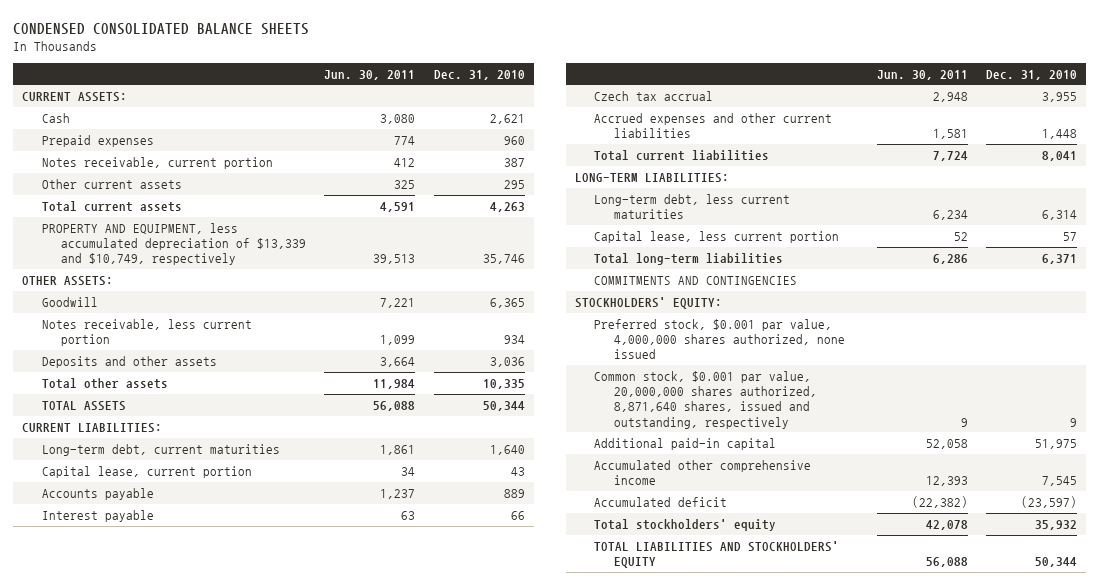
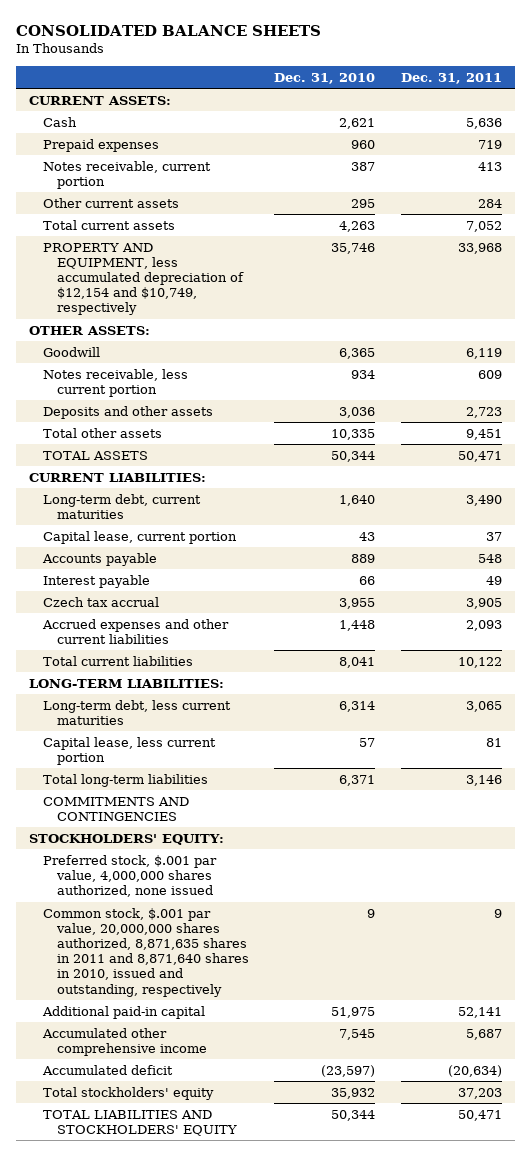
[13,22,310,35] CONDENSED CONSOLIDATED BALANCE SHEETS -> [16,24,322,36] CONSOLIDATED BALANCE SHEETS
[324,69,416,80] Jun. 30, 2011 -> none
none -> [400,72,502,84] Dec. 31, 2011
[41,222,307,266] PROPERTY AND EQUIPMENT, less accumulated depreciation of $13,339 and $10,749, respectively -> [42,242,245,316] PROPERTY AND EQUIPMENT, less accumulated depreciation of $12,154 and $10,749, respectively
[594,318,845,360] Preferred stock, $0.001 par value, 4,000,000 shares authorized, none issued -> [42,854,217,898] Preferred stock, $.001 par value, 4,000,000 shares authorized, none issued
[594,370,817,429] Common stock, $0.001 par value, 20,000,000 shares authorized, 8,871,640 shares, issued and outstanding, respectively -> [42,907,250,997] Common stock, $.001 par value, 20,000,000 shares authorized, 8,871,635 shares in 2011 and 8,871,640 shares in 2010, issued and outstanding, respectively

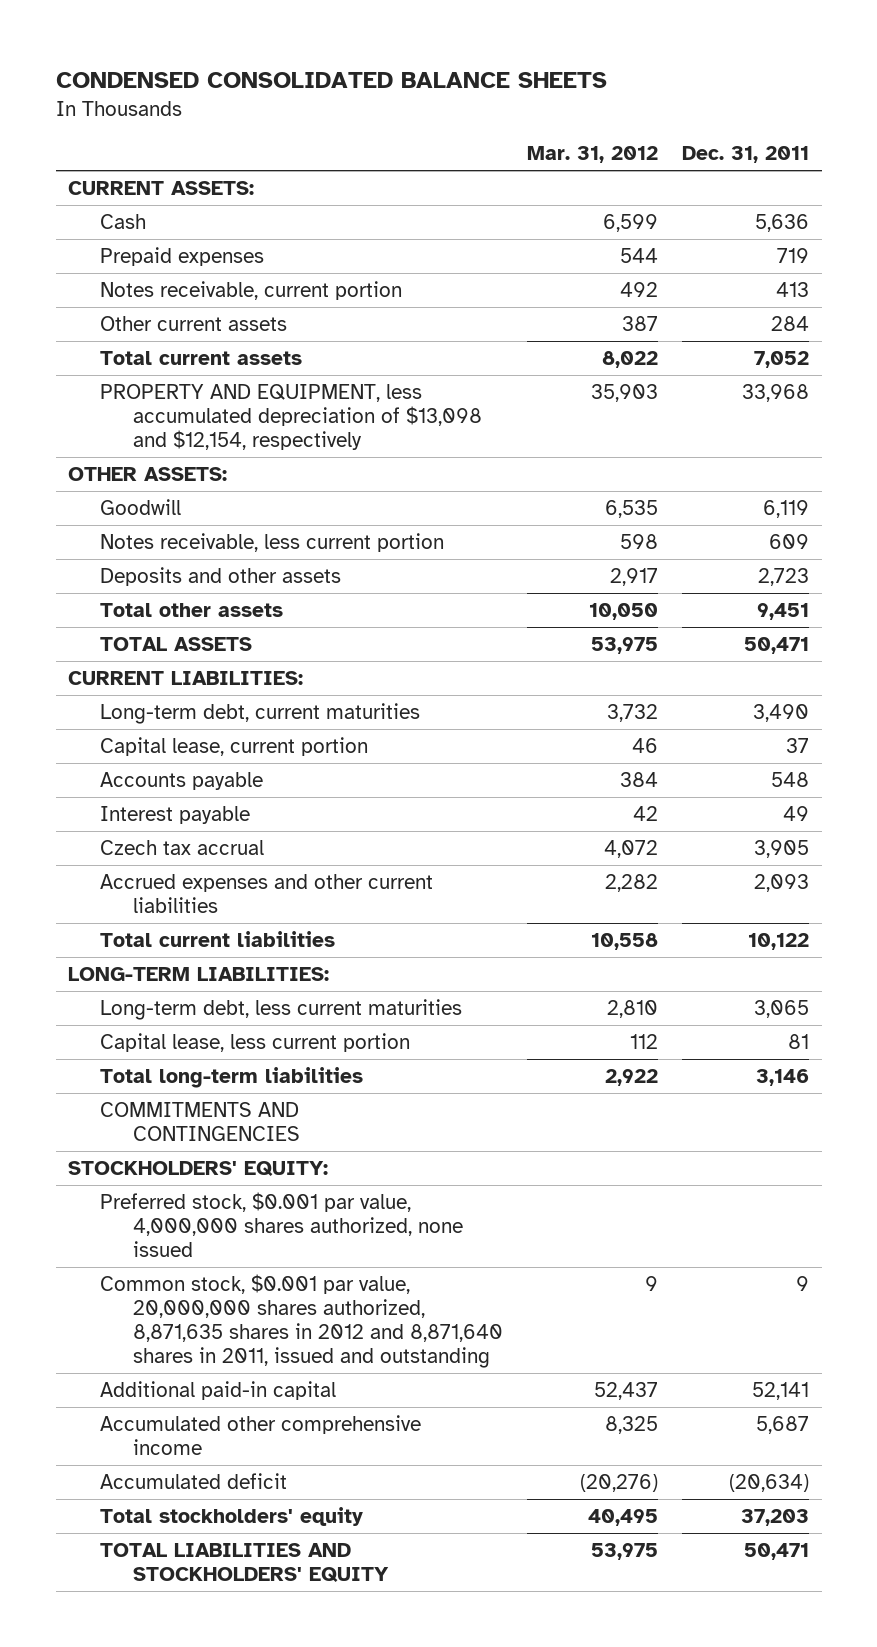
[16,24,322,36] CONSOLIDATED BALANCE SHEETS -> [55,71,607,88] CONDENSED CONSOLIDATED BALANCE SHEETS
[274,72,376,84] Dec. 31, 2010 -> none
none -> [527,146,659,164] Mar. 31, 2012
[42,242,245,316] PROPERTY AND EQUIPMENT, less accumulated depreciation of $12,154 and $10,749, respectively -> [100,383,482,451] PROPERTY AND EQUIPMENT, less accumulated depreciation of $13,098 and $12,154, respectively
[42,854,217,898] Preferred stock, $.001 par value, 4,000,000 shares authorized, none issued -> [100,1191,463,1258] Preferred stock, $0.001 par value, 4,000,000 shares authorized, none issued
[42,907,250,997] Common stock, $.001 par value, 20,000,000 shares authorized, 8,871,635 shares in 2011 and 8,871,640 shares in 2010, issued and outstanding, respectively -> [100,1273,503,1369] Common stock, $0.001 par value, 20,000,000 shares authorized, 8,871,635 shares in 2012 and 8,871,640 shares in 2011, issued and outstanding

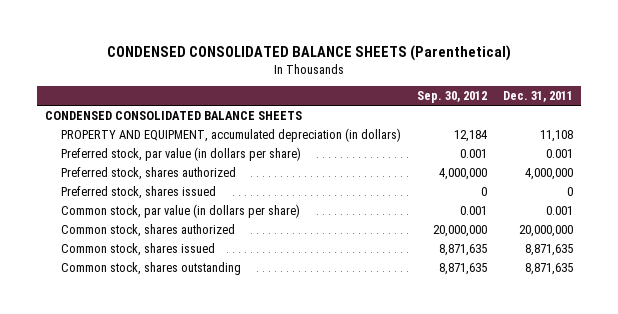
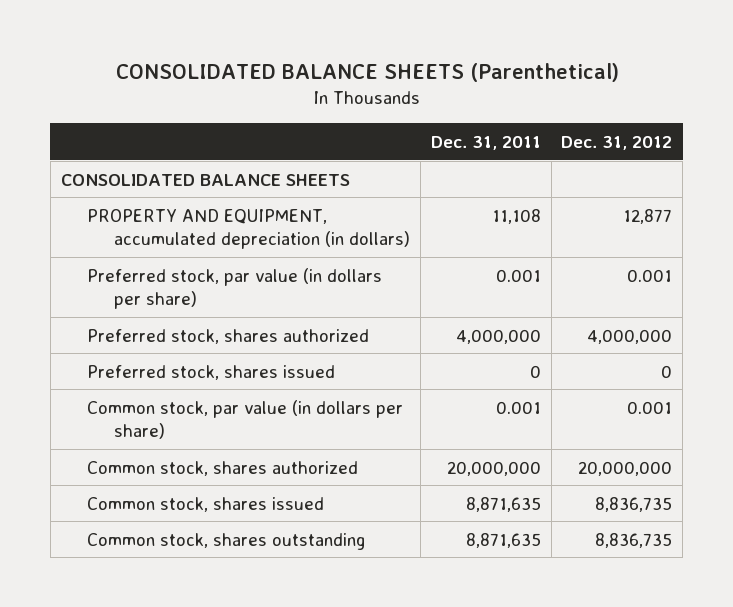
[107,44,512,61] CONDENSED CONSOLIDATED BALANCE SHEETS (Parenthetical) -> [115,63,619,83] CONSOLIDATED BALANCE SHEETS (Parenthetical)
[416,91,487,104] Sep. 30, 2012 -> none
none -> [561,135,673,150] Dec. 31, 2012
[45,110,303,120] CONDENSED CONSOLIDATED BALANCE SHEETS -> [60,173,350,186] CONSOLIDATED BALANCE SHEETS

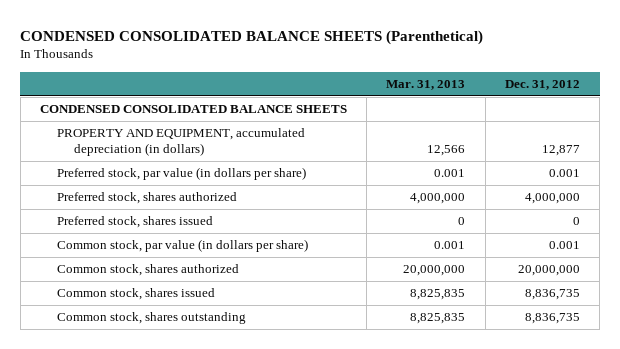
[115,63,619,83] CONSOLIDATED BALANCE SHEETS (Parenthetical) -> [20,29,484,45] CONDENSED CONSOLIDATED BALANCE SHEETS (Parenthetical)
[430,135,541,150] Dec. 31, 2011 -> none
none -> [386,80,466,91] Mar. 31, 2013
[60,173,350,186] CONSOLIDATED BALANCE SHEETS -> [39,105,347,114] CONDENSED CONSOLIDATED BALANCE SHEETS

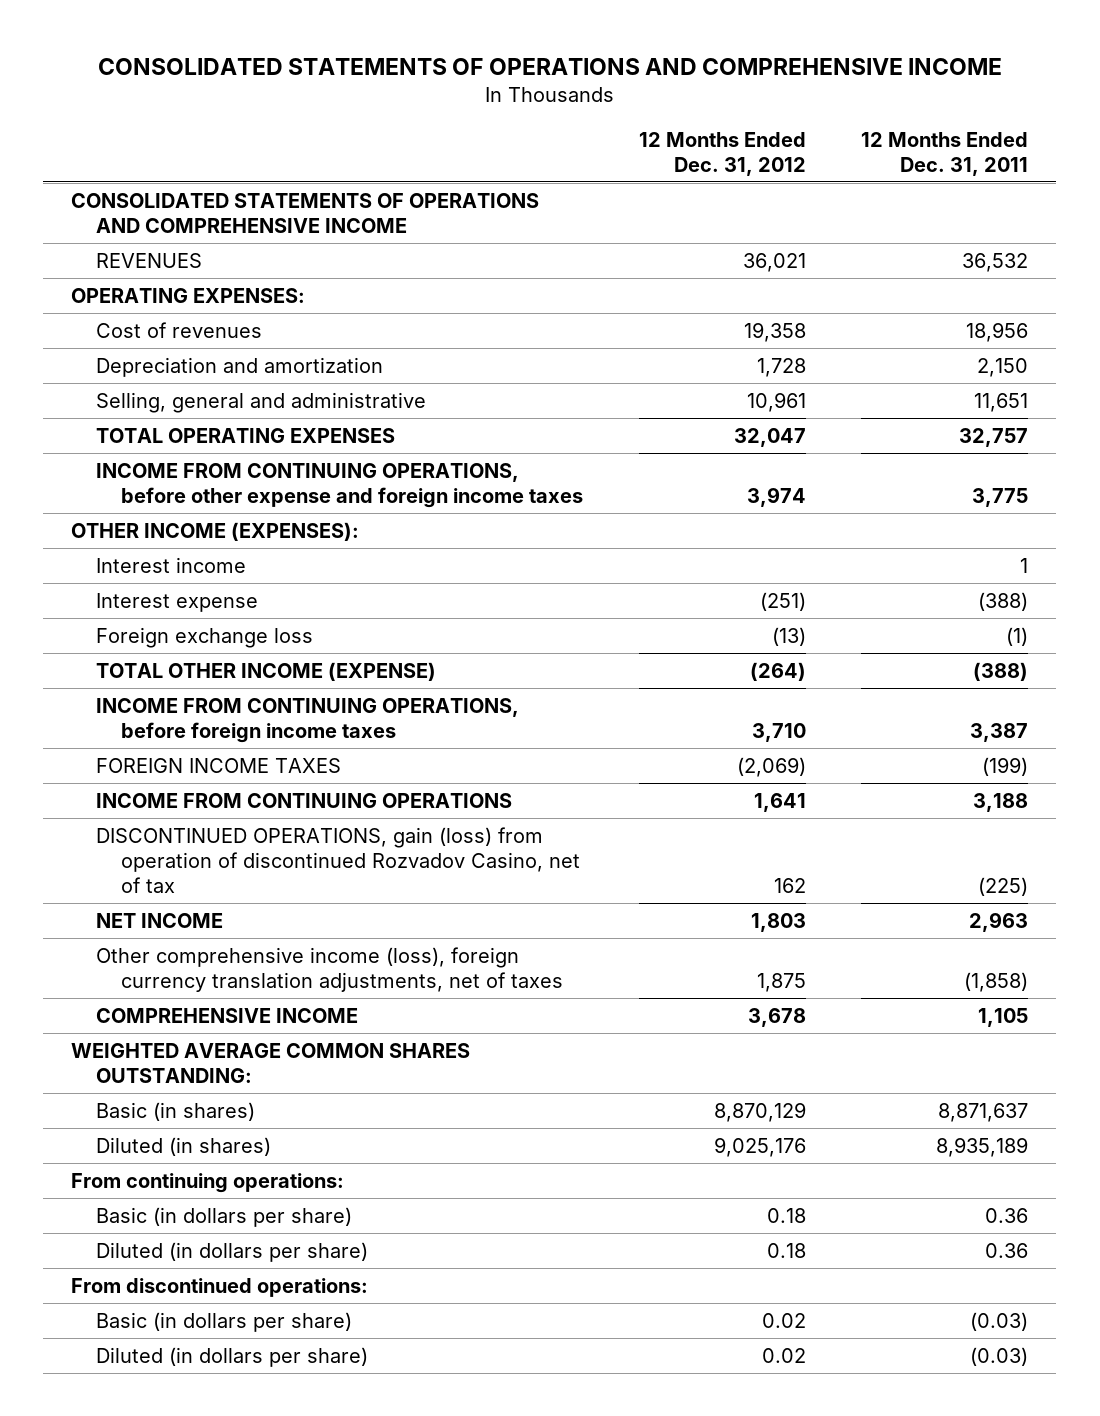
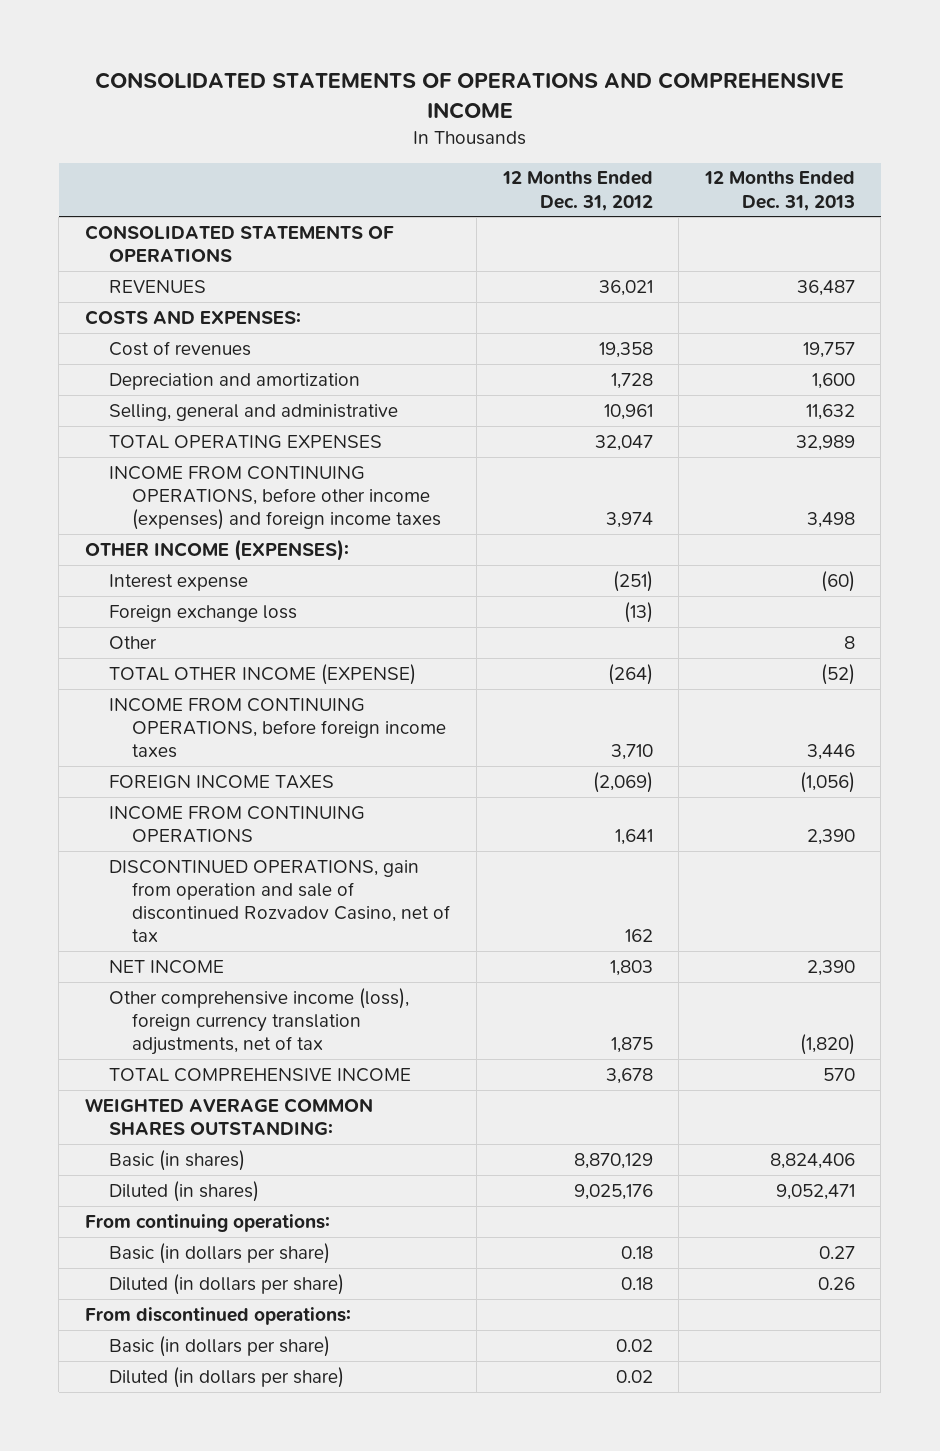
[861,131,1029,176] 12 Months Ended Dec. 31, 2011 -> none
none -> [703,171,855,211] 12 Months Ended Dec. 31, 2013
[71,192,540,233] CONSOLIDATED STATEMENTS OF OPERATIONS AND COMPREHENSIVE INCOME -> [84,224,394,262] CONSOLIDATED STATEMENTS OF OPERATIONS
[71,287,306,303] OPERATING EXPENSES: -> [84,309,301,325] COSTS AND EXPENSES:
[96,462,583,508] INCOME FROM CONTINUING OPERATIONS, before other expense and foreign income taxes -> [108,465,442,531] INCOME FROM CONTINUING OPERATIONS, before other income (expenses) and foreign income taxes
[96,556,247,573] Interest income -> none
none -> [108,635,157,649] Other
[96,826,580,893] DISCONTINUED OPERATIONS, gain (loss) from operation of discontinued Rozvadov Casino, net of tax -> [108,859,451,943] DISCONTINUED OPERATIONS, gain from operation and sale of discontinued Rozvadov Casino, net of tax
[96,946,563,992] Other comprehensive income (loss), foreign currency translation adjustments, net of taxes -> [108,987,409,1056] Other comprehensive income (loss), foreign currency translation adjustments, net of tax
[96,1007,359,1023] COMPREHENSIVE INCOME -> [108,1067,411,1082] TOTAL COMPREHENSIVE INCOME

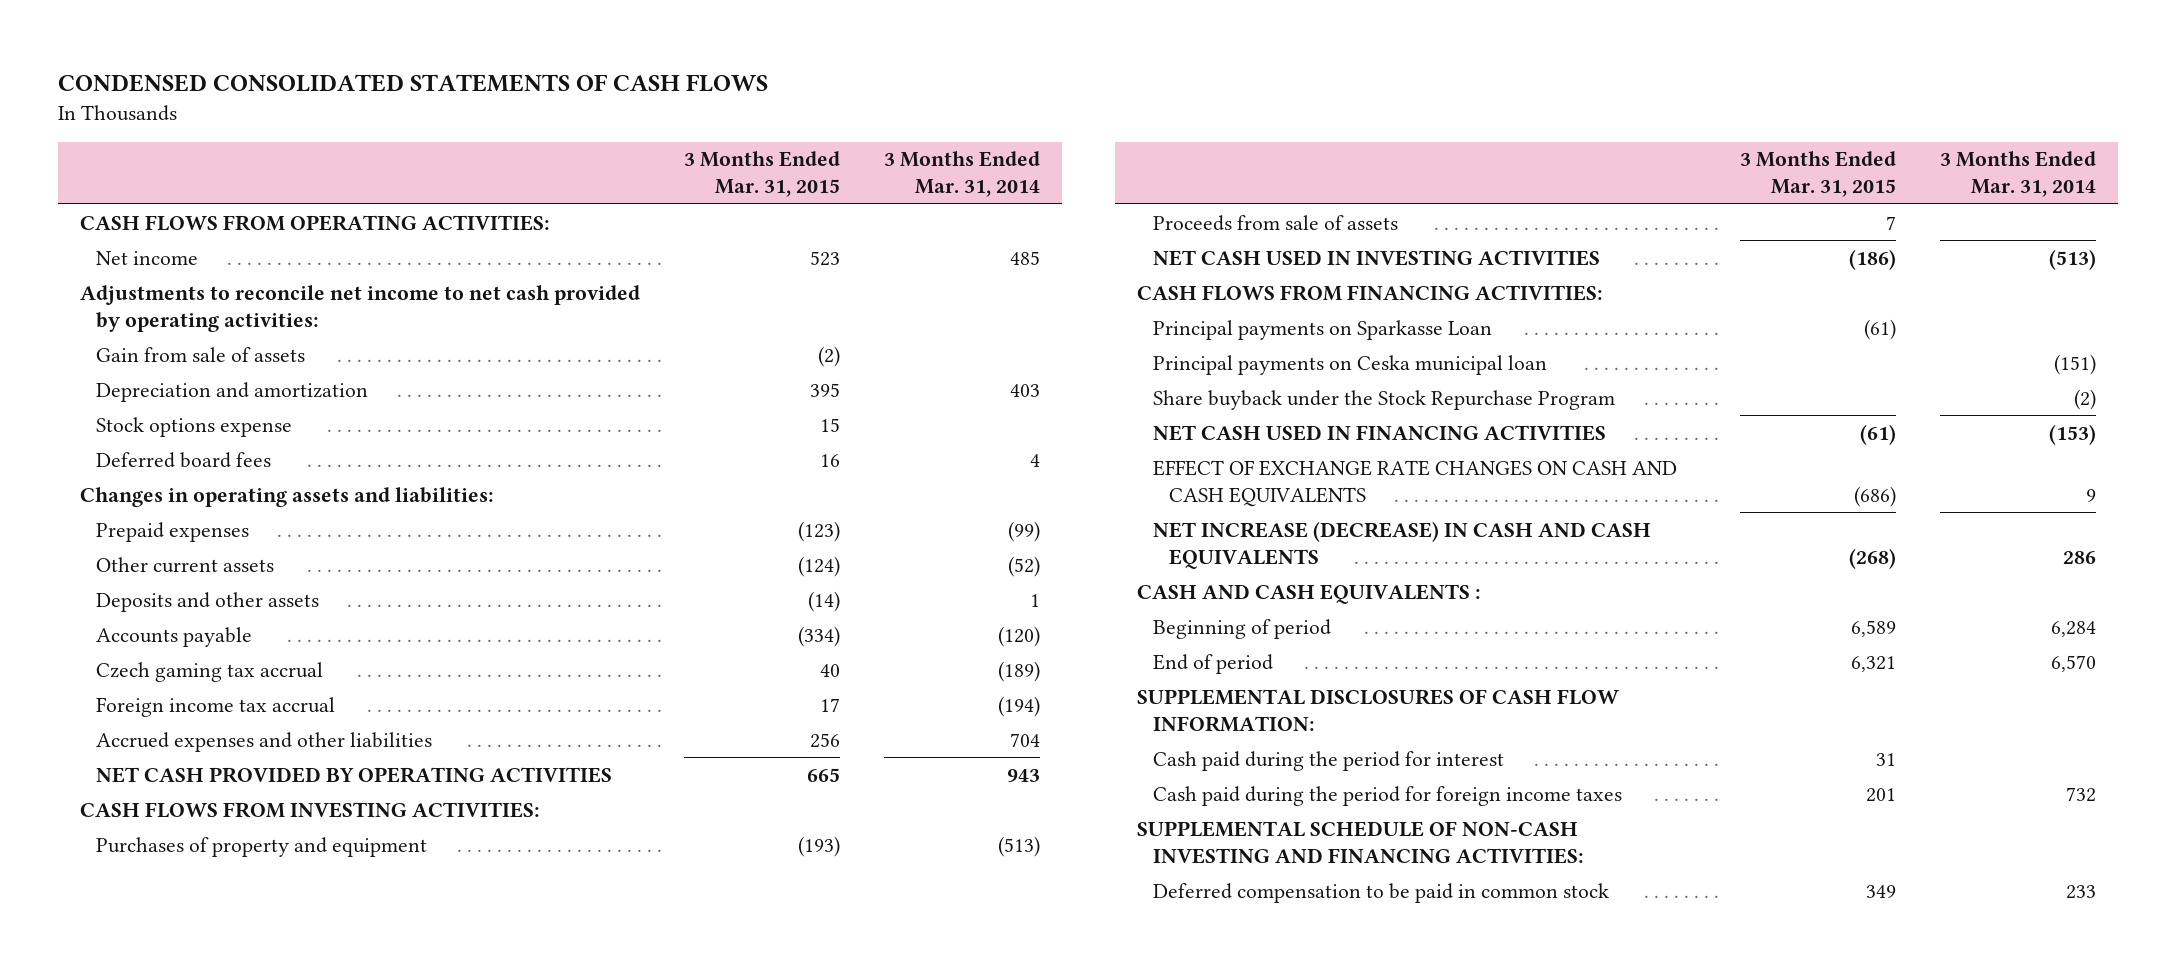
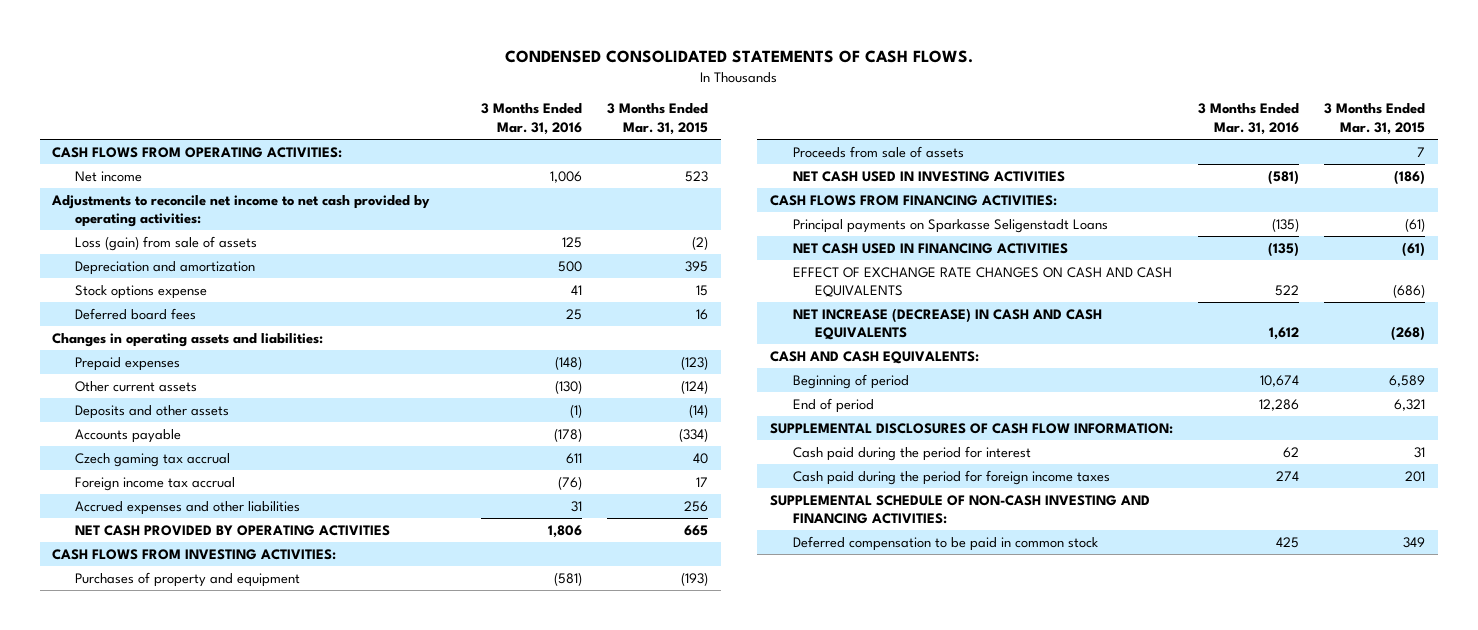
[58,74,769,93] CONDENSED CONSOLIDATED STATEMENTS OF CASH FLOWS -> [504,50,973,64] CONDENSED CONSOLIDATED STATEMENTS OF CASH FLOWS.
[883,151,1040,198] 3 Months Ended Mar. 31, 2014 -> none
none -> [480,103,582,136] 3 Months Ended Mar. 31, 2016
[96,346,306,362] Gain from sale of assets -> [75,235,258,251] Loss (gain) from sale of assets
[1152,354,1547,375] Principal payments on Ceska municipal loan -> none
[1152,389,1615,410] Share buyback under the Stock Repurchase Program -> none
[1152,319,1492,340] Principal payments on Sparkasse Loan -> [792,218,1108,233] Principal payments on Sparkasse Seligenstadt Loans
[1136,583,1481,604] CASH AND CASH EQUIVALENTS : -> [769,350,979,364] CASH AND CASH EQUIVALENTS:

